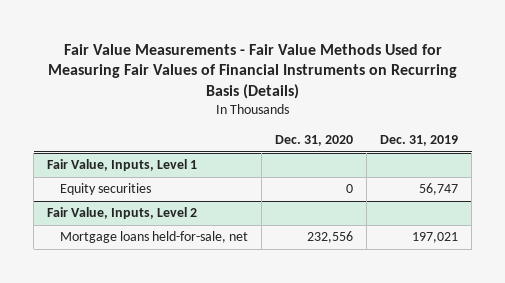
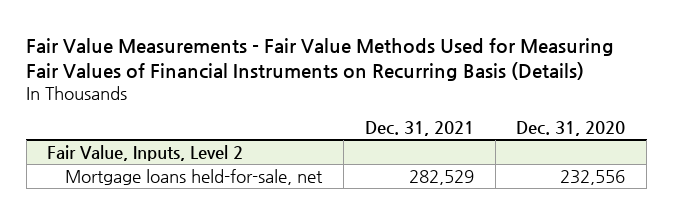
[380,135,459,147] Dec. 31, 2019 -> none
none -> [364,121,474,137] Dec. 31, 2021
[47,159,198,172] Fair Value, Inputs, Level 1 -> none
[60,183,152,196] Equity securities -> none

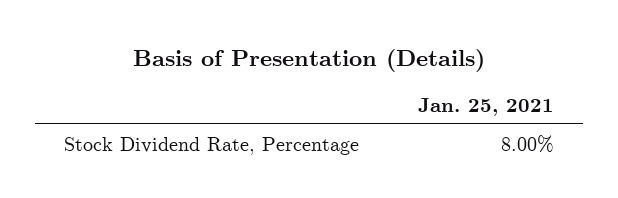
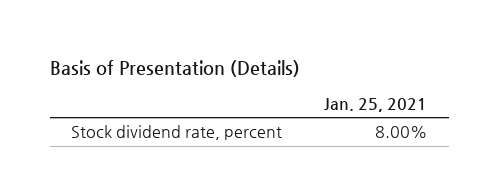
[64,136,360,155] Stock Dividend Rate, Percentage -> [71,125,283,141] Stock dividend rate, percent

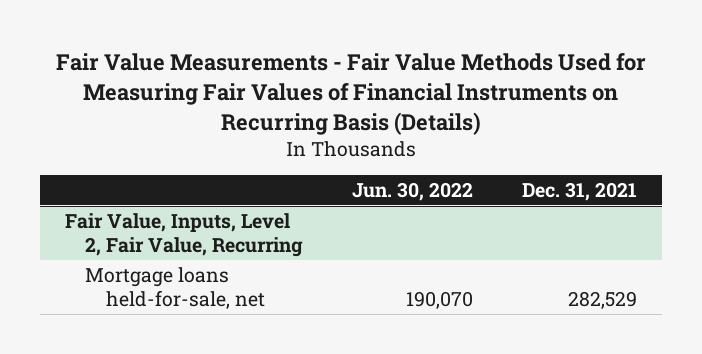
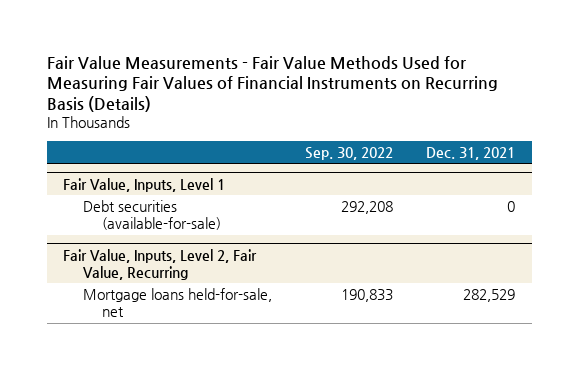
[351,181,473,201] Jun. 30, 2022 -> none
none -> [304,146,393,160] Sep. 30, 2022
none -> [63,177,226,192] Fair Value, Inputs, Level 1
none -> [82,200,221,231] Debt securities (available-for-sale)

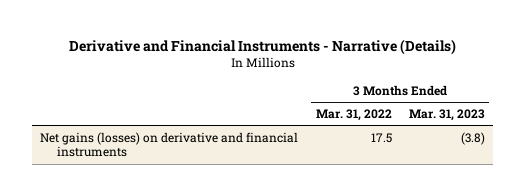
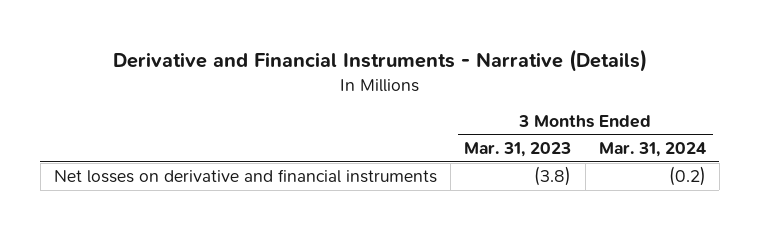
[315,109,392,122] Mar. 31, 2022 -> none
none -> [598,142,706,158] Mar. 31, 2024
[40,131,299,158] Net gains (losses) on derivative and financial instruments -> [54,169,438,184] Net losses on derivative and financial instruments

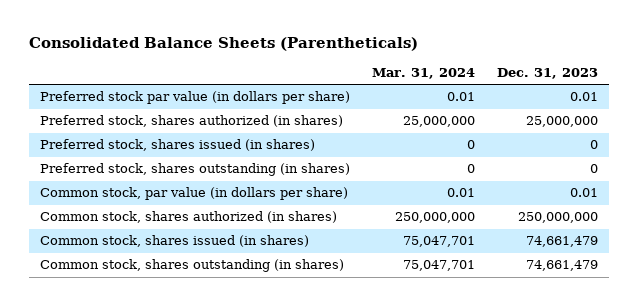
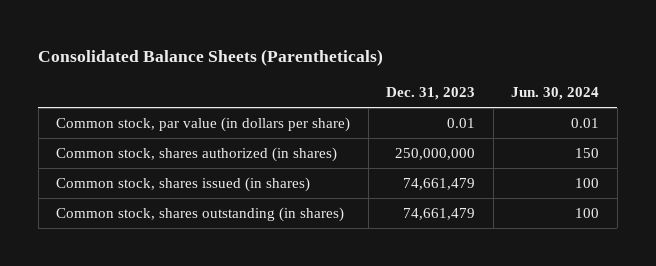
[371,67,475,79] Mar. 31, 2024 -> none
none -> [511,86,600,100] Jun. 30, 2024
[39,91,350,105] Preferred stock par value (in dollars per share) -> none
[39,115,343,128] Preferred stock, shares authorized (in shares) -> none
[39,139,315,152] Preferred stock, shares issued (in shares) -> none
[39,163,350,177] Preferred stock, shares outstanding (in shares) -> none

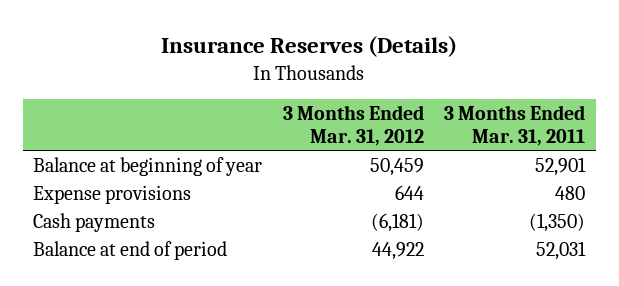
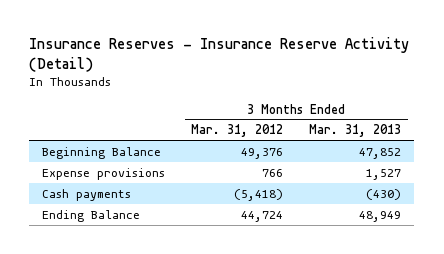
[161,36,458,58] Insurance Reserves (Details) -> [29,37,410,72] Insurance Reserves - Insurance Reserve Activity (Detail)
[444,105,586,146] 3 Months Ended Mar. 31, 2011 -> none
none -> [309,124,402,138] Mar. 31, 2013
[33,240,228,260] Balance at end of period -> none
[33,156,263,176] Balance at beginning of year -> [42,146,162,159] Beginning Balance
[369,157,424,176] 50,459 -> [241,147,284,159] 49,376
[394,184,424,200] 644 -> [262,168,284,177] 766
[370,212,424,232] (6,181) -> [234,188,284,201] (5,418)
none -> [42,209,141,222] Ending Balance

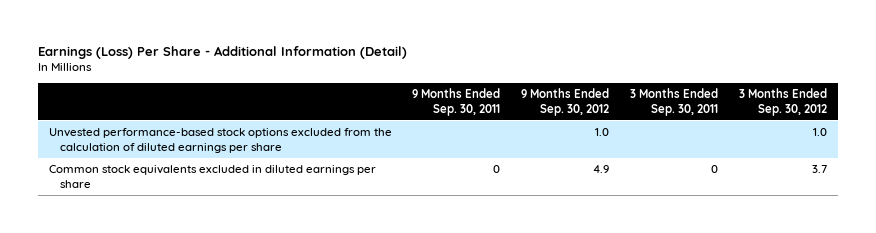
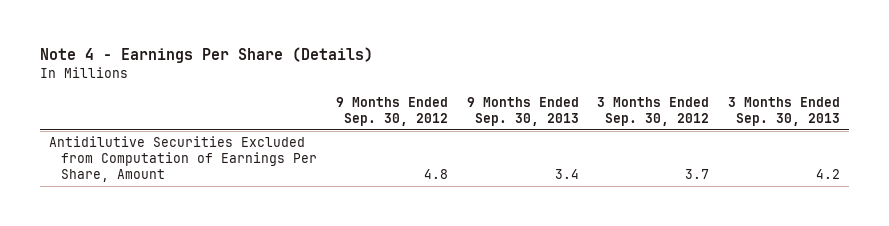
[38,45,408,59] Earnings (Loss) Per Share - Additional Information (Detail) -> [39,47,373,64] Note 4 - Earnings Per Share (Details)
[412,88,501,116] 9 Months Ended Sep. 30, 2011 -> none
[630,88,719,116] 3 Months Ended Sep. 30, 2011 -> none
none -> [466,96,579,126] 9 Months Ended Sep. 30, 2013
none -> [727,96,840,126] 3 Months Ended Sep. 30, 2013
[48,128,392,153] Unvested performance-based stock options excluded from the calculation of diluted earnings per share -> none
[48,165,376,188] Common stock equivalents excluded in diluted earnings per share -> [49,136,318,183] Antidilutive Securities Excluded from Computation of Earnings Per Share, Amount
[593,165,610,174] 4.9 -> [423,169,448,180] 4.8

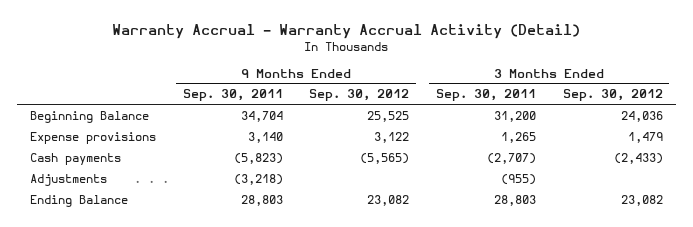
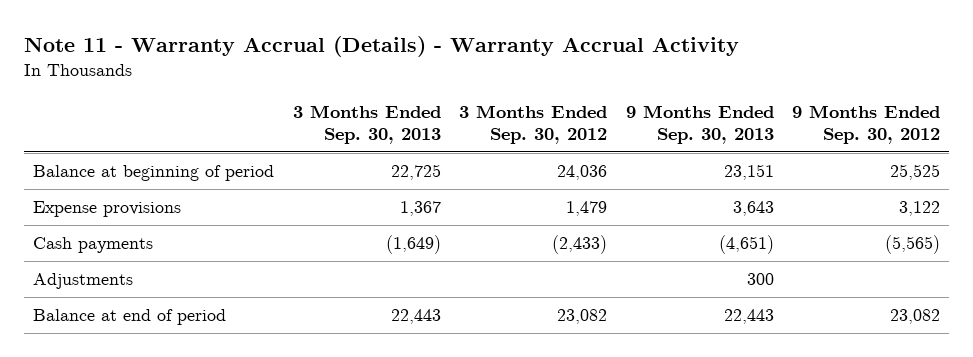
[112,23,581,39] Warranty Accrual - Warranty Accrual Activity (Detail) -> [23,35,739,57] Note 11 - Warranty Accrual (Details) - Warranty Accrual Activity
[182,89,283,102] Sep. 30, 2011 -> none
[436,89,537,102] Sep. 30, 2011 -> none
none -> [292,105,441,145] 3 Months Ended Sep. 30, 2013
none -> [625,105,774,145] 9 Months Ended Sep. 30, 2013
[29,110,149,123] Beginning Balance -> [33,165,275,182] Balance at beginning of period
[29,194,128,207] Ending Balance -> [33,309,227,326] Balance at end of period

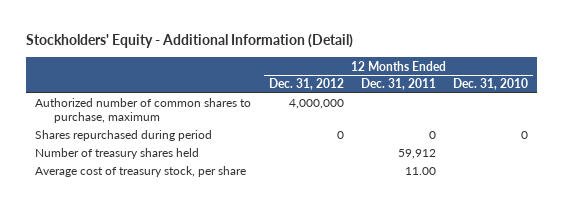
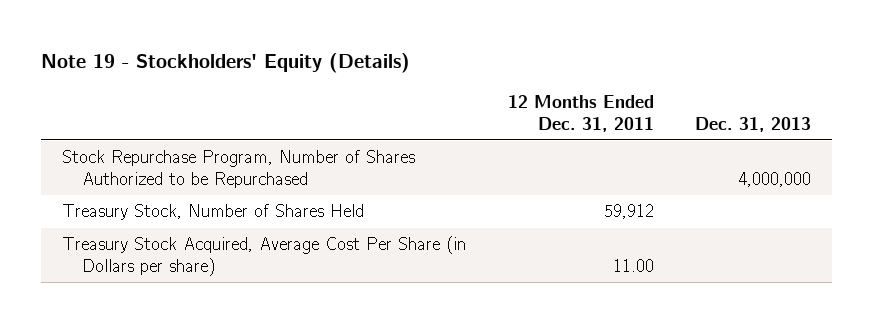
[26,34,354,49] Stockholders' Equity - Additional Information (Detail) -> [41,53,411,74] Note 19 - Stockholders' Equity (Details)
[268,78,344,91] Dec. 31, 2012 -> none
[453,78,529,91] Dec. 31, 2010 -> none
none -> [695,116,812,132] Dec. 31, 2013
[35,130,213,142] Shares repurchased during period -> none
[35,98,252,124] Authorized number of common shares to purchase, maximum -> [61,150,415,188] Stock Repurchase Program, Number of Shares Authorized to be Repurchased
[35,148,200,160] Number of treasury shares held -> [61,204,364,221] Treasury Stock, Number of Shares Held
[35,166,247,178] Average cost of treasury stock, per share -> [61,236,466,276] Treasury Stock Acquired, Average Cost Per Share (in Dollars per share)

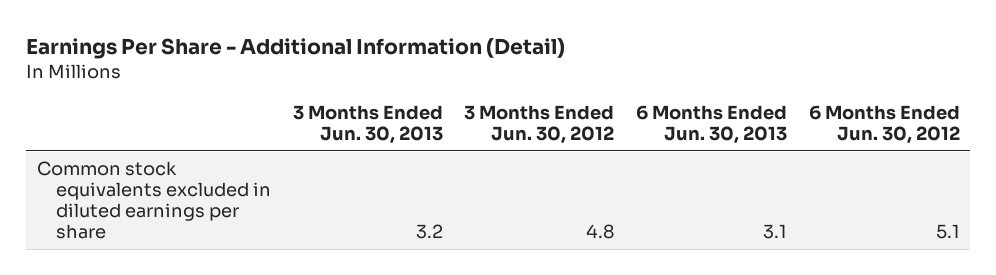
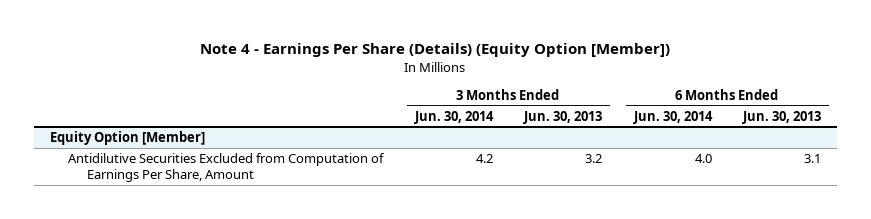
[25,37,565,59] Earnings Per Share - Additional Information (Detail) -> [200,43,671,58] Note 4 - Earnings Per Share (Details) (Equity Option [Member])
[464,105,615,145] 3 Months Ended Jun. 30, 2012 -> none
[808,105,960,145] 6 Months Ended Jun. 30, 2012 -> none
none -> [413,110,494,124] Jun. 30, 2014
none -> [632,110,713,124] Jun. 30, 2014
none -> [49,131,205,146] Equity Option [Member]
[36,161,272,240] Common stock equivalents excluded in diluted earnings per share -> [68,153,386,183] Antidilutive Securities Excluded from Computation of Earnings Per Share, Amount

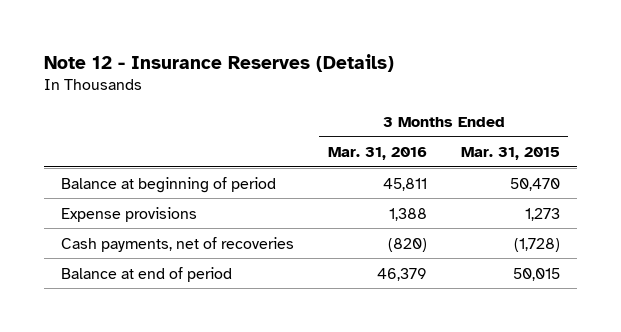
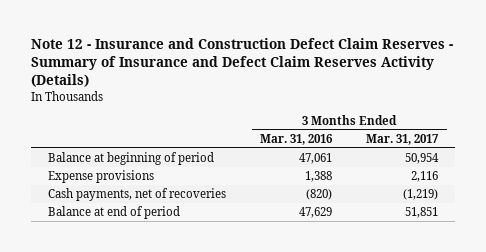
[43,53,394,72] Note 12 - Insurance Reserves (Details) -> [31,38,454,88] Note 12 - Insurance and Construction Defect Claim Reserves - Summary of Insurance and Defect Claim Reserves Activity (Details)
[460,146,560,160] Mar. 31, 2015 -> none
none -> [366,133,440,145] Mar. 31, 2017
[382,177,427,191] 45,811 -> [299,152,333,164] 47,061
[376,267,427,281] 46,379 -> [299,206,333,218] 47,629

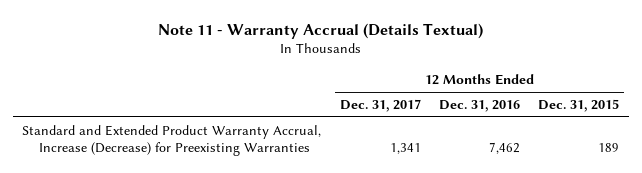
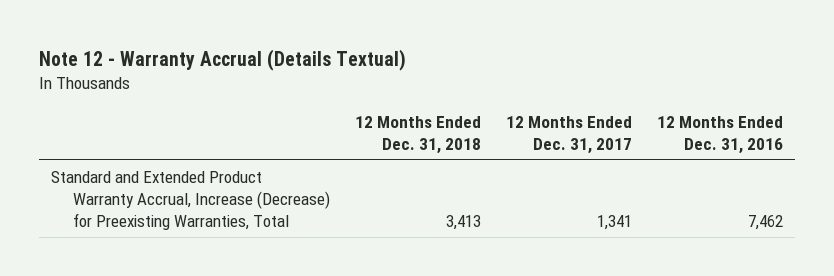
[157,22,483,39] Note 11 - Warranty Accrual (Details Textual) -> [38,48,406,71] Note 12 - Warranty Accrual (Details Textual)
[538,98,620,112] Dec. 31, 2015 -> none
none -> [354,116,481,154] 12 Months Ended Dec. 31, 2018
[22,124,322,157] Standard and Extended Product Warranty Accrual, Increase (Decrease) for Preexisting Warranties -> [51,171,330,230] Standard and Extended Product Warranty Accrual, Increase (Decrease) for Preexisting Warranties, Total

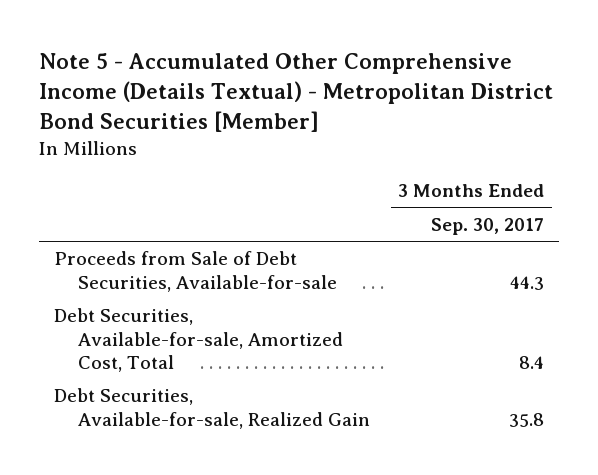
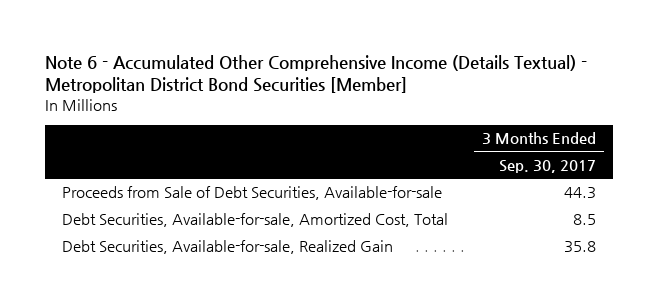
[39,53,554,132] Note 5 - Accumulated Other Comprehensive Income (Details Textual) - Metropolitan District Bond Securities [Member] -> [45,54,588,94] Note 6 - Accumulated Other Comprehensive Income (Details Textual) - Metropolitan District Bond Securities [Member]
[519,355,545,369] 8.4 -> [572,214,596,226] 8.5

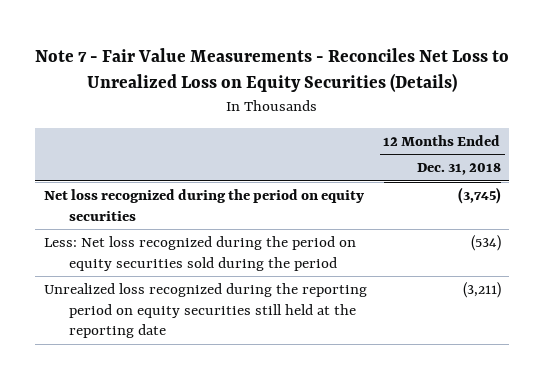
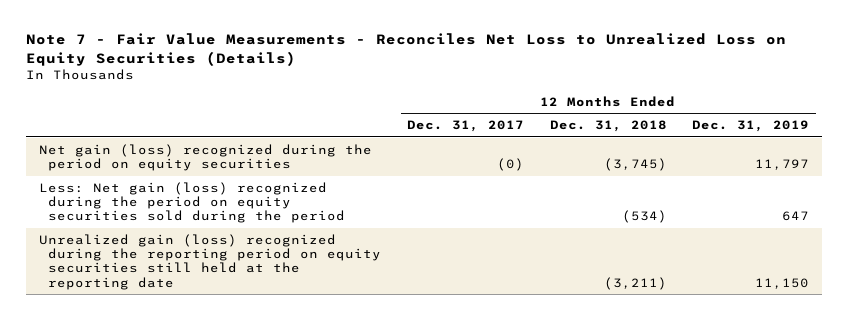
none -> [407,120,525,133] Dec. 31, 2017
none -> [692,120,810,133] Dec. 31, 2019
[43,189,364,221] Net loss recognized during the period on equity securities -> [39,143,373,172] Net gain (loss) recognized during the period on equity securities
[43,236,356,271] Less: Net loss recognized during the period on equity securities sold during the period -> [39,181,346,224] Less: Net gain (loss) recognized during the period on equity securities sold during the period
[43,283,367,339] Unrealized loss recognized during the reporting period on equity securities still held at the reporting date -> [39,233,382,290] Unrealized gain (loss) recognized during the reporting period on equity securities still held at the reporting date

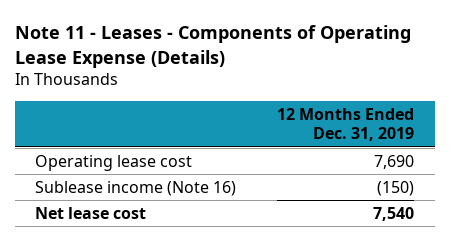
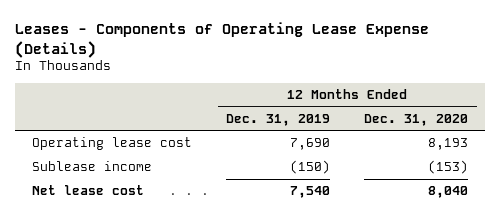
[14,25,411,68] Note 11 - Leases - Components of Operating Lease Expense (Details) -> [14,22,429,58] Leases - Components of Operating Lease Expense (Details)
none -> [364,113,469,126] Dec. 31, 2020
[35,180,237,196] Sublease income (Note 16) -> [31,161,152,172] Sublease income

